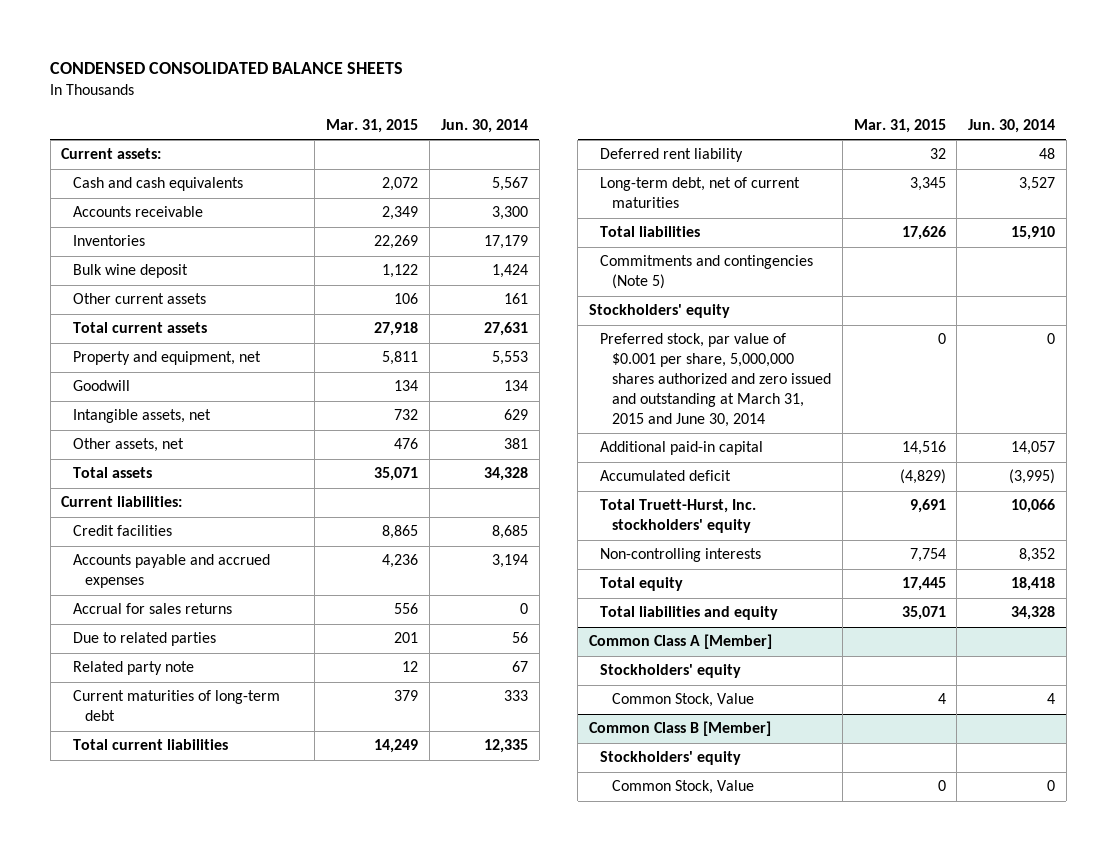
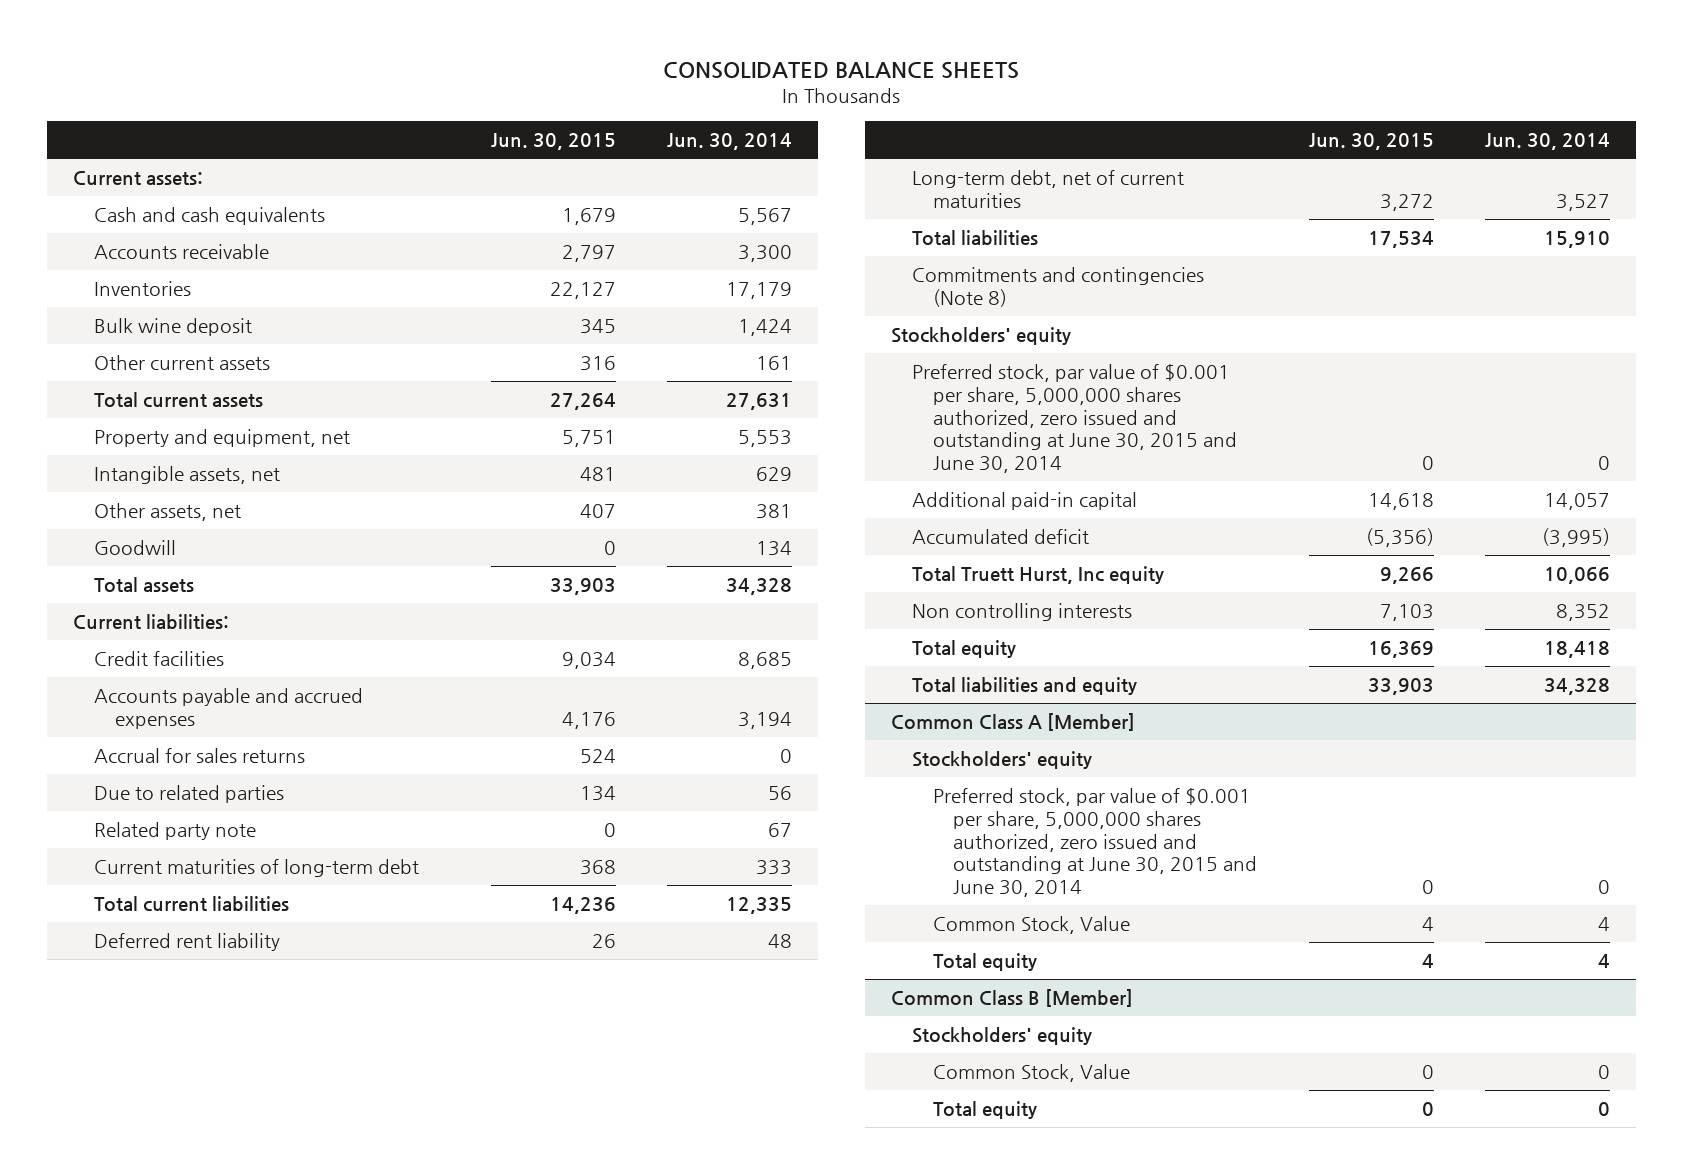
[50,62,404,75] CONDENSED CONSOLIDATED BALANCE SHEETS -> [663,61,1020,79] CONSOLIDATED BALANCE SHEETS
[326,118,419,133] Mar. 31, 2015 -> none
none -> [491,133,617,151] Jun. 30, 2015
[73,380,131,392] Goodwill -> [93,540,176,556] Goodwill
[600,255,814,290] Commitments and contingencies (Note 5) -> [911,267,1204,307] Commitments and contingencies (Note 8)
[600,333,832,427] Preferred stock, par value of $0.001 per share, 5,000,000 shares authorized and zero issued and outstanding at March 31, 2015 and June 30, 2014 -> [911,364,1237,474] Preferred stock, par value of $0.001 per share, 5,000,000 shares authorized, zero issued and outstanding at June 30, 2015 and June 30, 2014
[600,499,757,534] Total Truett-Hurst, Inc. stockholders' equity -> [911,566,1164,585] Total Truett Hurst, Inc equity
[600,548,762,563] Non-controlling interests -> [911,603,1132,622] Non controlling interests
none -> [932,788,1258,898] Preferred stock, par value of $0.001 per share, 5,000,000 shares authorized, zero issued and outstanding at June 30, 2015 and June 30, 2014
none -> [932,953,1037,972] Total equity
none -> [932,1101,1037,1120] Total equity

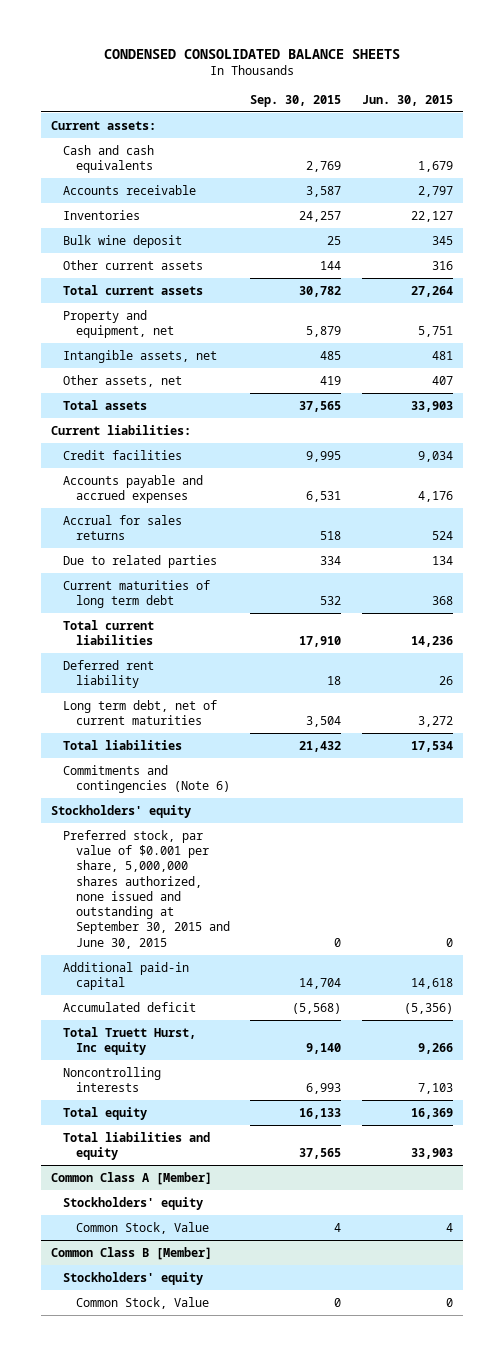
[663,61,1020,79] CONSOLIDATED BALANCE SHEETS -> [103,49,400,60] CONDENSED CONSOLIDATED BALANCE SHEETS
[667,133,793,151] Jun. 30, 2014 -> none
none -> [250,94,342,107] Sep. 30, 2015
[93,540,176,556] Goodwill -> none
[93,822,256,841] Related party note -> none
[93,859,419,878] Current maturities of long-term debt -> [63,579,211,608] Current maturities of long term debt
[911,170,1184,208] Long-term debt, net of current maturities -> [63,699,218,725] Long term debt, net of current maturities
[911,267,1204,307] Commitments and contingencies (Note 8) -> [63,764,230,793] Commitments and contingencies (Note 6)
[911,364,1237,474] Preferred stock, par value of $0.001 per share, 5,000,000 shares authorized, zero issued and outstanding at June 30, 2015 and June 30, 2014 -> [63,829,230,949] Preferred stock, par value of $0.001 per share, 5,000,000 shares authorized, none issued and outstanding at September 30, 2015 and June 30, 2015
[911,603,1132,622] Non controlling interests -> [63,1066,162,1092] Noncontrolling interests
[932,788,1258,898] Preferred stock, par value of $0.001 per share, 5,000,000 shares authorized, zero issued and outstanding at June 30, 2015 and June 30, 2014 -> none
[932,953,1037,972] Total equity -> none
[932,1101,1037,1120] Total equity -> none

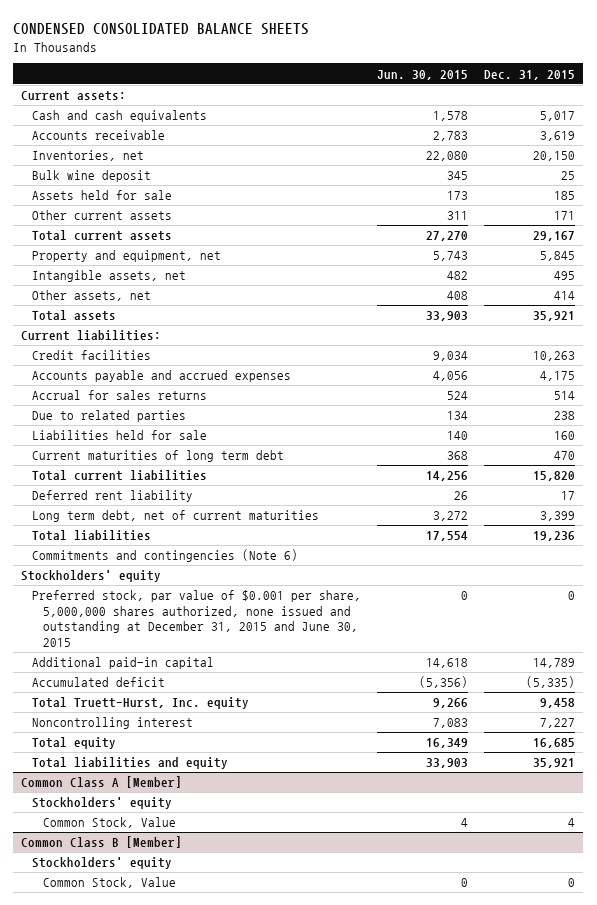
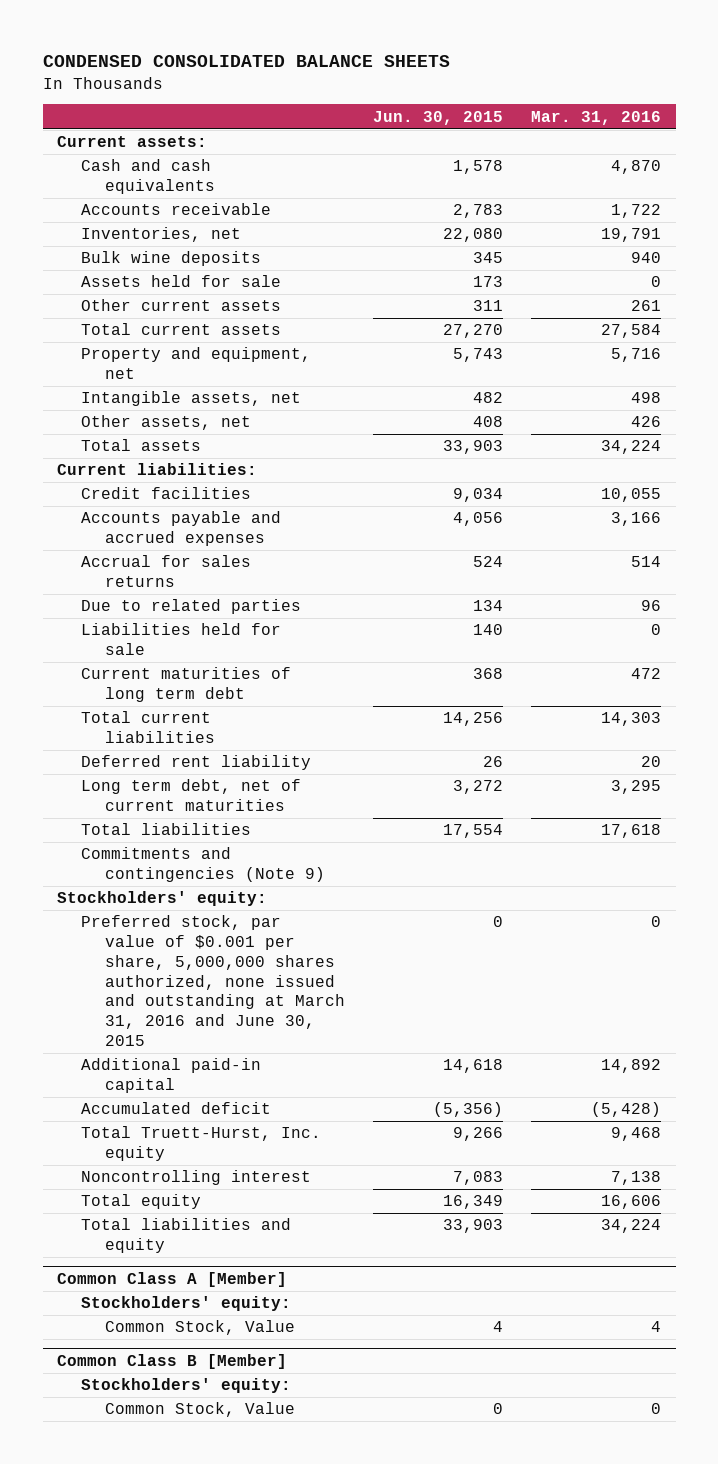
[484,69,576,80] Dec. 31, 2015 -> none
none -> [531,110,662,125] Mar. 31, 2016
[32,170,152,183] Bulk wine deposit -> [81,251,262,267] Bulk wine deposits
[32,549,299,563] Commitments and contingencies (Note 6) -> [81,847,326,883] Commitments and contingencies (Note 9)
[21,570,162,583] Stockholders' equity -> [56,891,267,907] Stockholders' equity:
[32,590,362,647] Preferred stock, par value of $0.001 per share, 5,000,000 shares authorized, none issued and outstanding at December 31, 2015 and June 30, 2015 -> [81,915,346,1047] Preferred stock, par value of $0.001 per share, 5,000,000 shares authorized, none issued and outstanding at March 31, 2016 and June 30, 2015
[32,797,173,810] Stockholders' equity -> [81,1296,292,1312] Stockholders' equity:
[32,857,173,870] Stockholders' equity -> [81,1378,292,1394] Stockholders' equity:

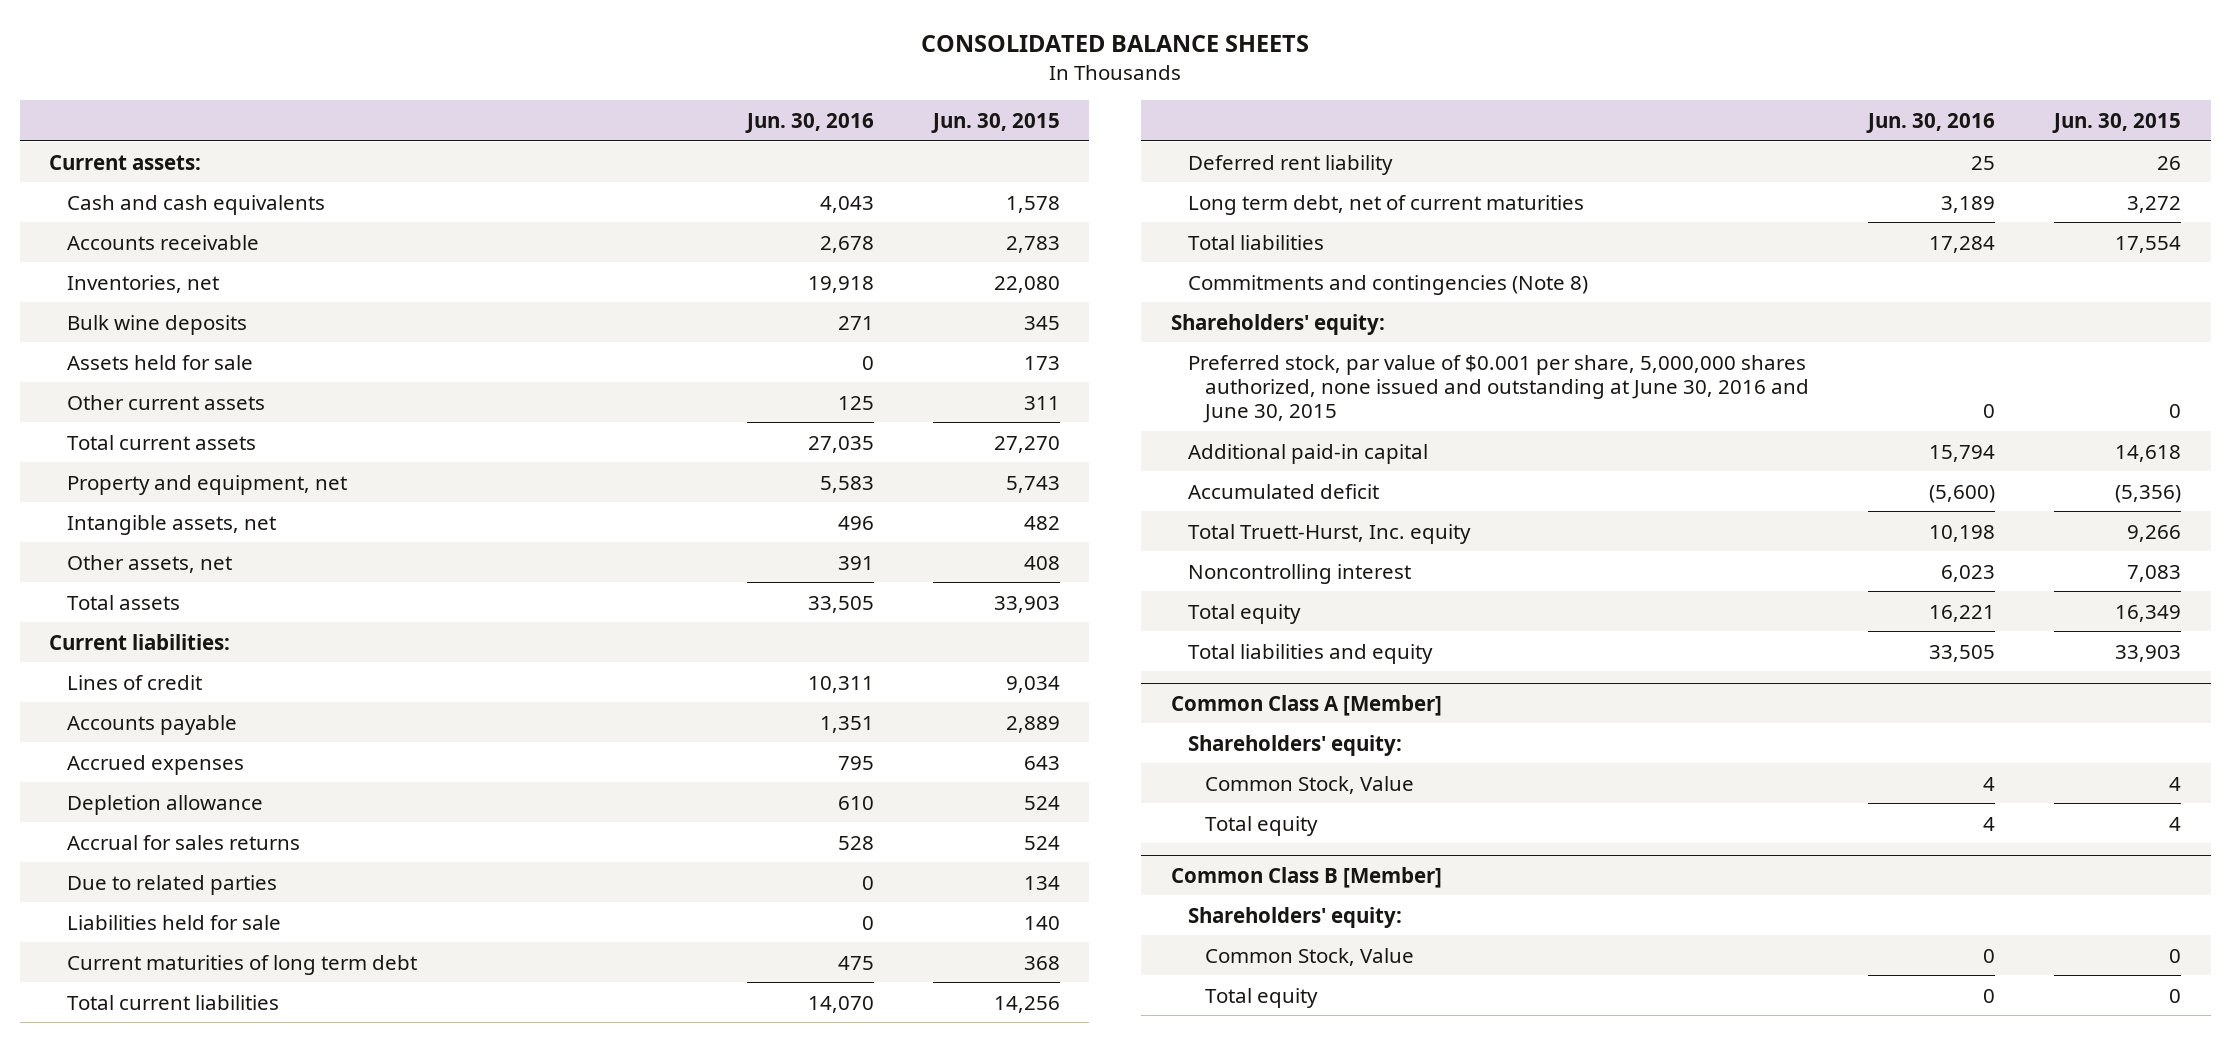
[42,55,450,68] CONDENSED CONSOLIDATED BALANCE SHEETS -> [921,34,1310,52] CONSOLIDATED BALANCE SHEETS
[531,110,662,125] Mar. 31, 2016 -> none
none -> [744,112,874,133] Jun. 30, 2016
[81,511,282,547] Accounts payable and accrued expenses -> none
[81,487,252,500] Credit facilities -> [66,674,202,690] Lines of credit
none -> [66,714,237,735] Accounts payable
none -> [66,754,244,775] Accrued expenses
none -> [66,794,263,815] Depletion allowance
[81,847,326,883] Commitments and contingencies (Note 9) -> [1187,274,1588,295] Commitments and contingencies (Note 8)
[56,891,267,907] Stockholders' equity: -> [1170,313,1385,335] Shareholders' equity:
[81,915,346,1047] Preferred stock, par value of $0.001 per share, 5,000,000 shares authorized, none issued and outstanding at March 31, 2016 and June 30, 2015 -> [1187,354,1809,423] Preferred stock, par value of $0.001 per share, 5,000,000 shares authorized, none issued and outstanding at June 30, 2016 and June 30, 2015
[81,1296,292,1312] Stockholders' equity: -> [1187,734,1402,756] Shareholders' equity:
none -> [1204,815,1318,836] Total equity
[81,1378,292,1394] Stockholders' equity: -> [1187,906,1402,928] Shareholders' equity:
none -> [1204,987,1318,1008] Total equity

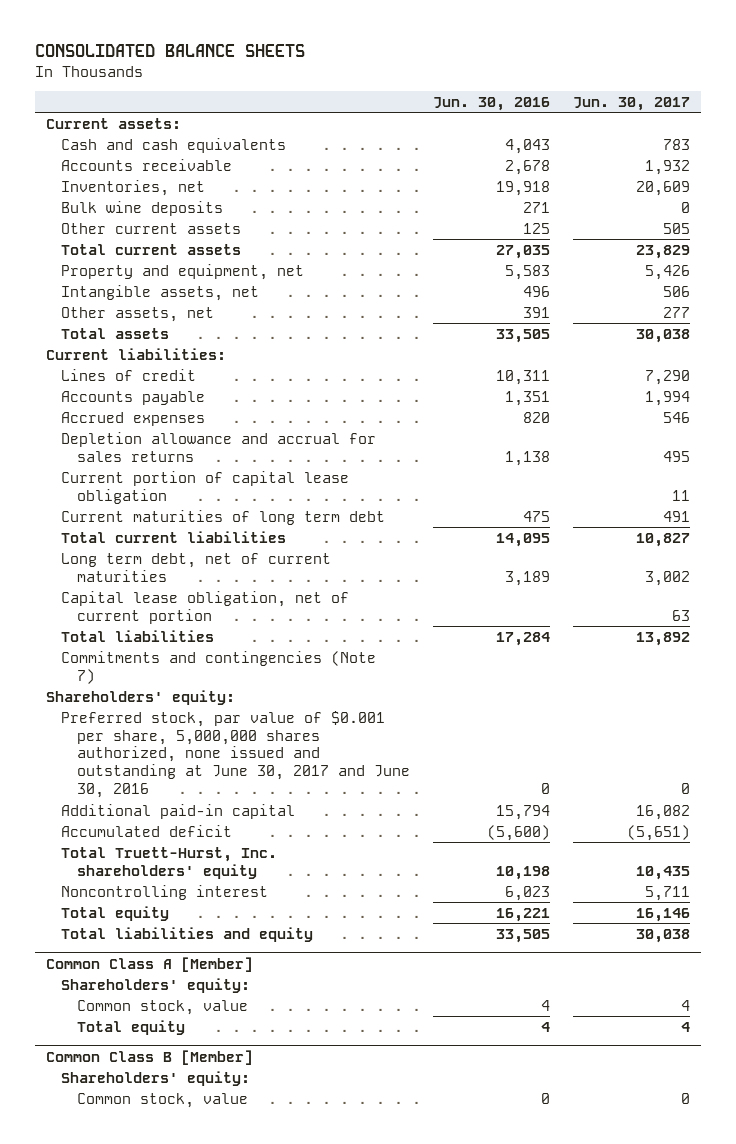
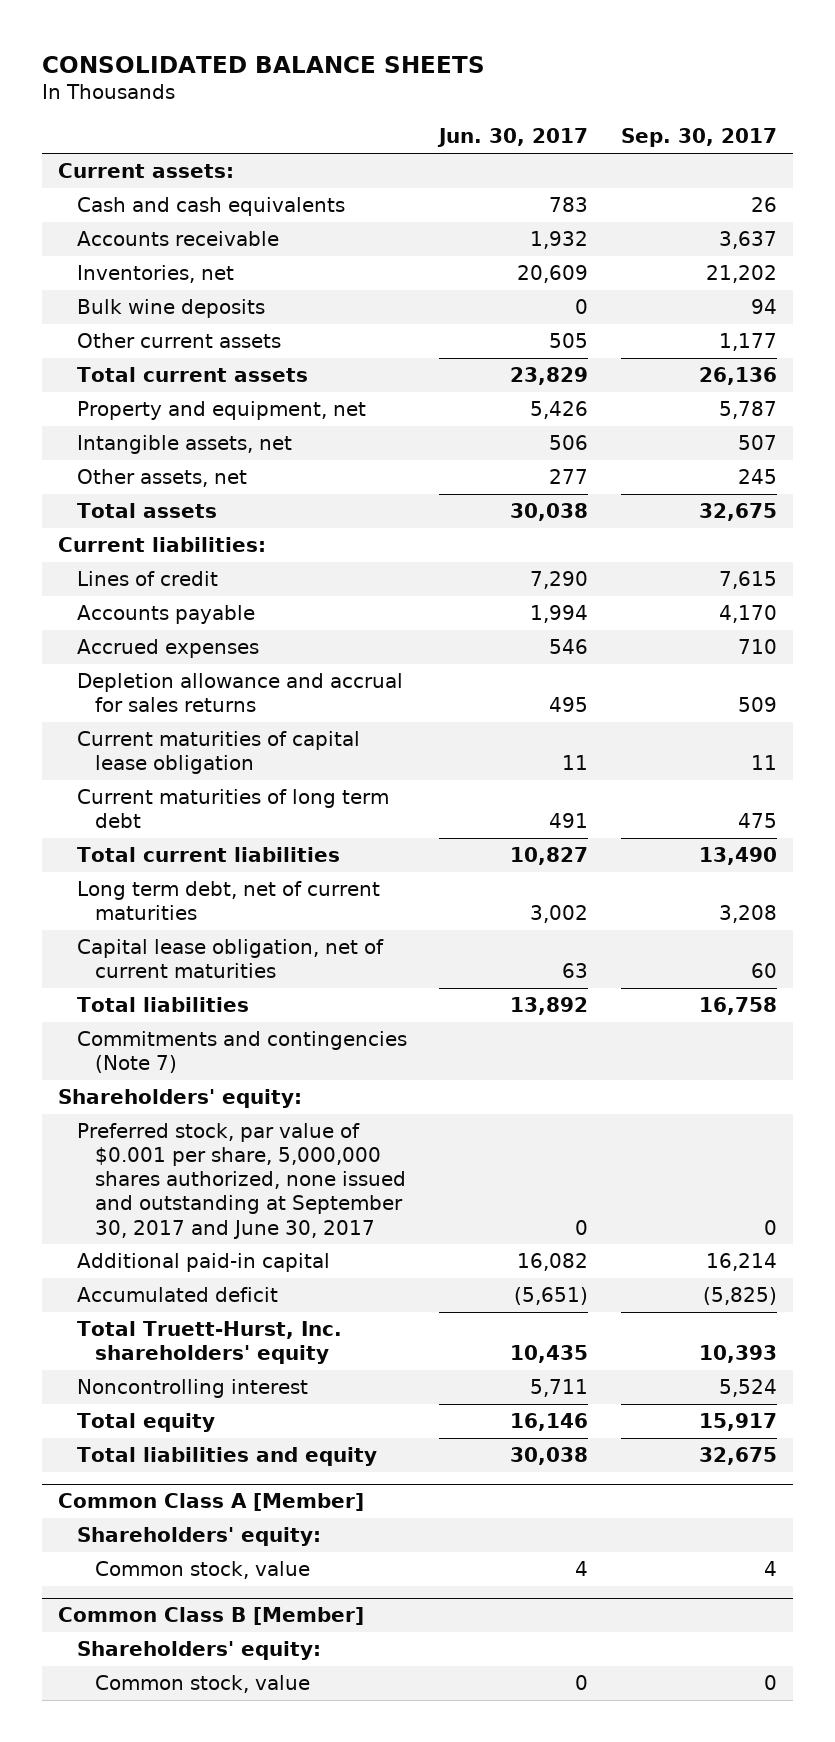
[432,96,550,111] Jun. 30, 2016 -> none
none -> [620,128,777,148] Sep. 30, 2017
[61,470,350,504] Current portion of capital lease obligation -> [76,731,360,775] Current maturities of capital lease obligation
[61,590,350,624] Capital lease obligation, net of current portion -> [76,939,384,979] Capital lease obligation, net of current maturities
[61,710,410,798] Preferred stock, par value of $0.001 per share, 5,000,000 shares authorized, none issued and outstanding at June 30, 2017 and June 30, 2016 -> [76,1123,406,1239] Preferred stock, par value of $0.001 per share, 5,000,000 shares authorized, none issued and outstanding at September 30, 2017 and June 30, 2017
[76,1019,185,1035] Total equity -> none

